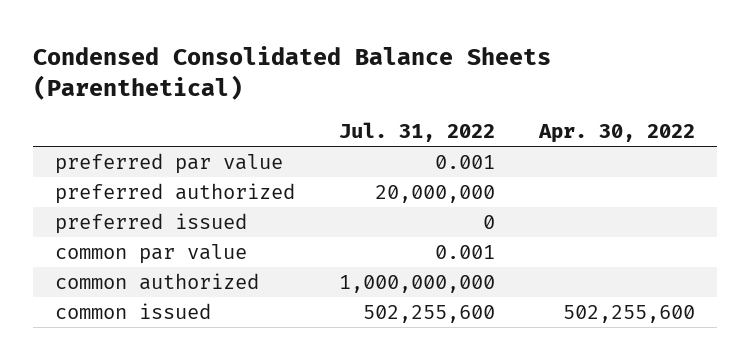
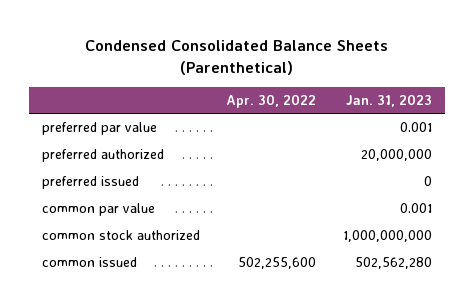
[339,122,496,143] Jul. 31, 2022 -> none
none -> [345,93,432,107] Jan. 31, 2023
[55,273,260,291] common authorized -> [42,230,201,241] common stock authorized

